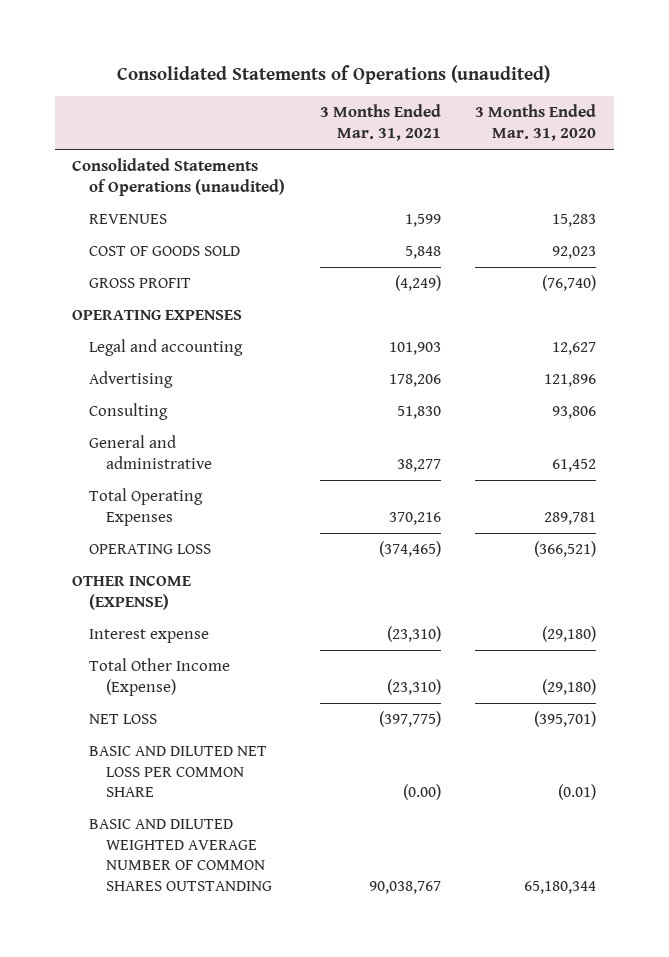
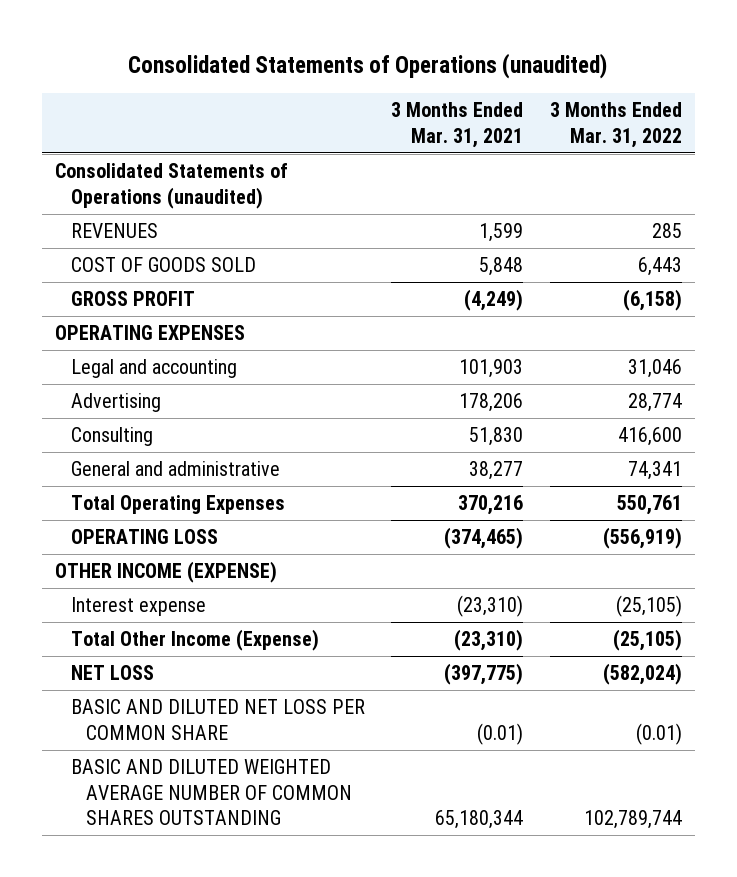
[475,104,597,142] 3 Months Ended Mar. 31, 2020 -> none
none -> [549,102,682,148] 3 Months Ended Mar. 31, 2022
[402,784,441,801] (0.00) -> [477,722,524,745] (0.01)
[368,880,441,894] 90,038,767 -> [435,810,524,830] 65,180,344

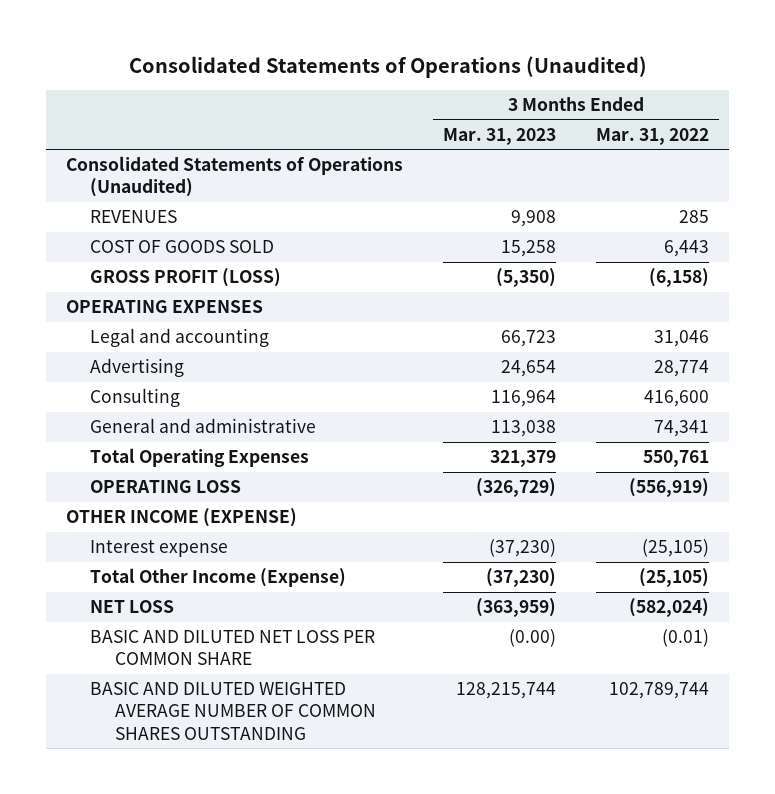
[128,52,608,79] Consolidated Statements of Operations (unaudited) -> [128,55,647,78] Consolidated Statements of Operations (Unaudited)
[391,102,524,148] 3 Months Ended Mar. 31, 2021 -> none
none -> [443,127,557,145] Mar. 31, 2023
[54,163,288,209] Consolidated Statements of Operations (unaudited) -> [65,156,403,198] Consolidated Statements of Operations (Unaudited)
[70,291,195,307] GROSS PROFIT -> [90,268,282,288] GROSS PROFIT (LOSS)

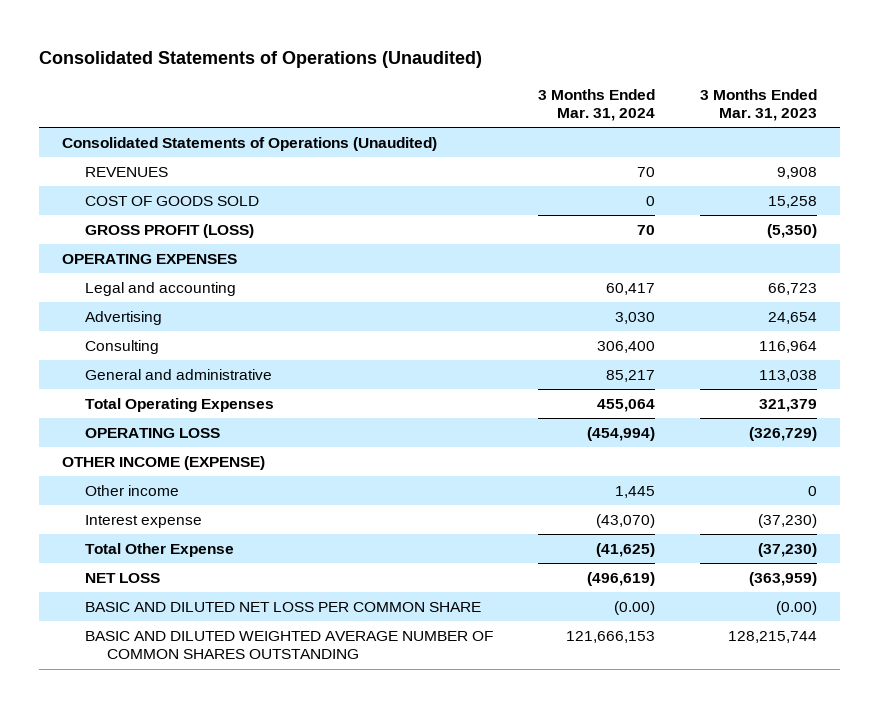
[596,127,710,145] Mar. 31, 2022 -> none
none -> [538,88,656,121] 3 Months Ended Mar. 31, 2024
none -> [84,485,179,497] Other income
[90,568,347,588] Total Other Income (Expense) -> [84,543,234,558] Total Other Expense

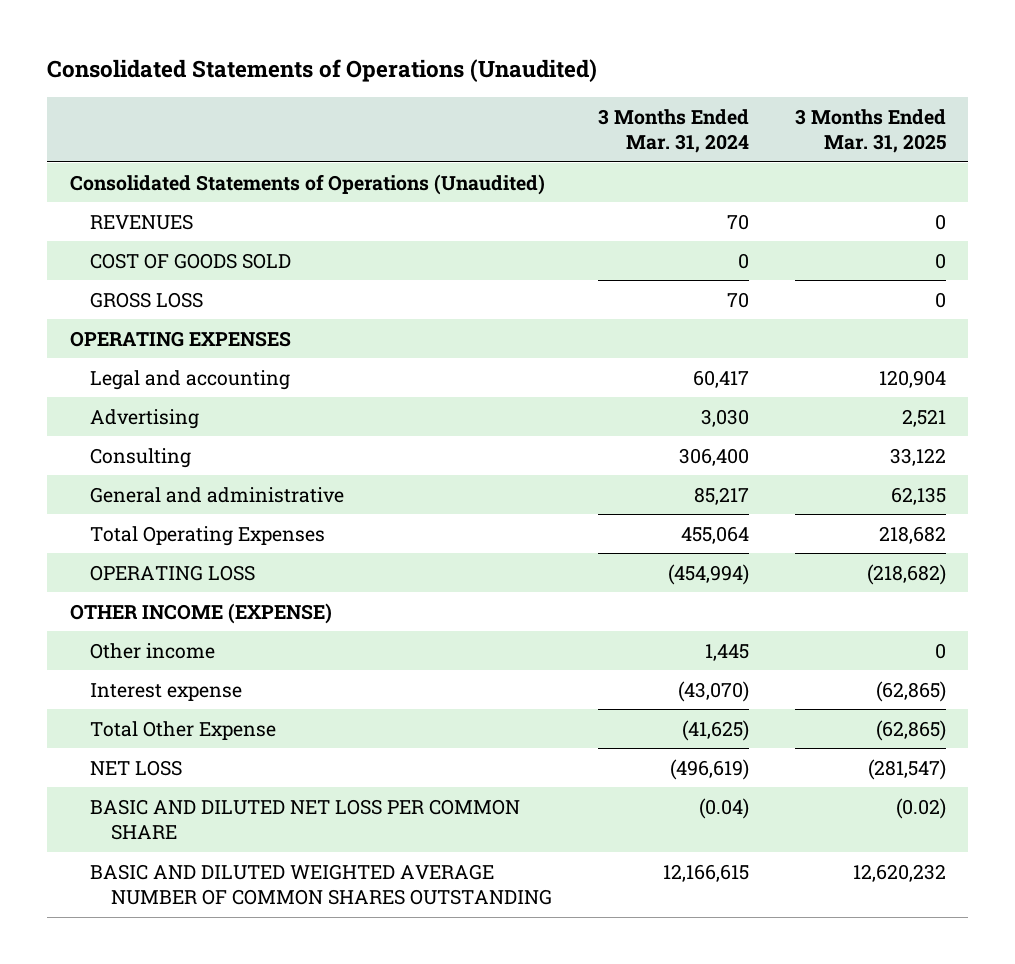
[700,88,818,121] 3 Months Ended Mar. 31, 2023 -> none
none -> [794,108,946,153] 3 Months Ended Mar. 31, 2025
[84,224,254,239] GROSS PROFIT (LOSS) -> [90,291,204,308] GROSS LOSS
[614,601,656,616] (0.00) -> [698,797,749,819] (0.04)
[566,631,656,644] 121,666,153 -> [662,863,749,882] 12,166,615

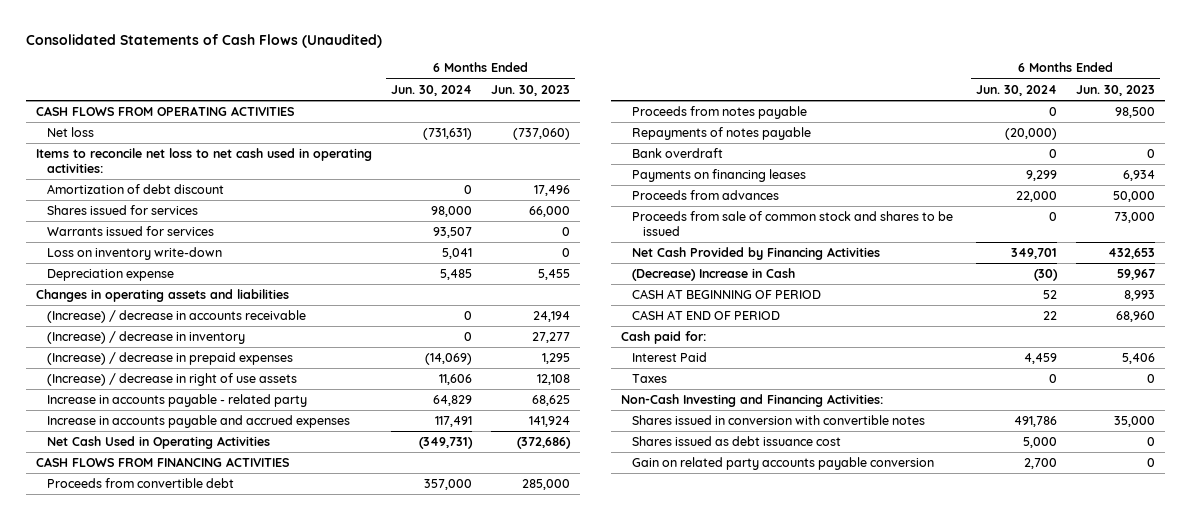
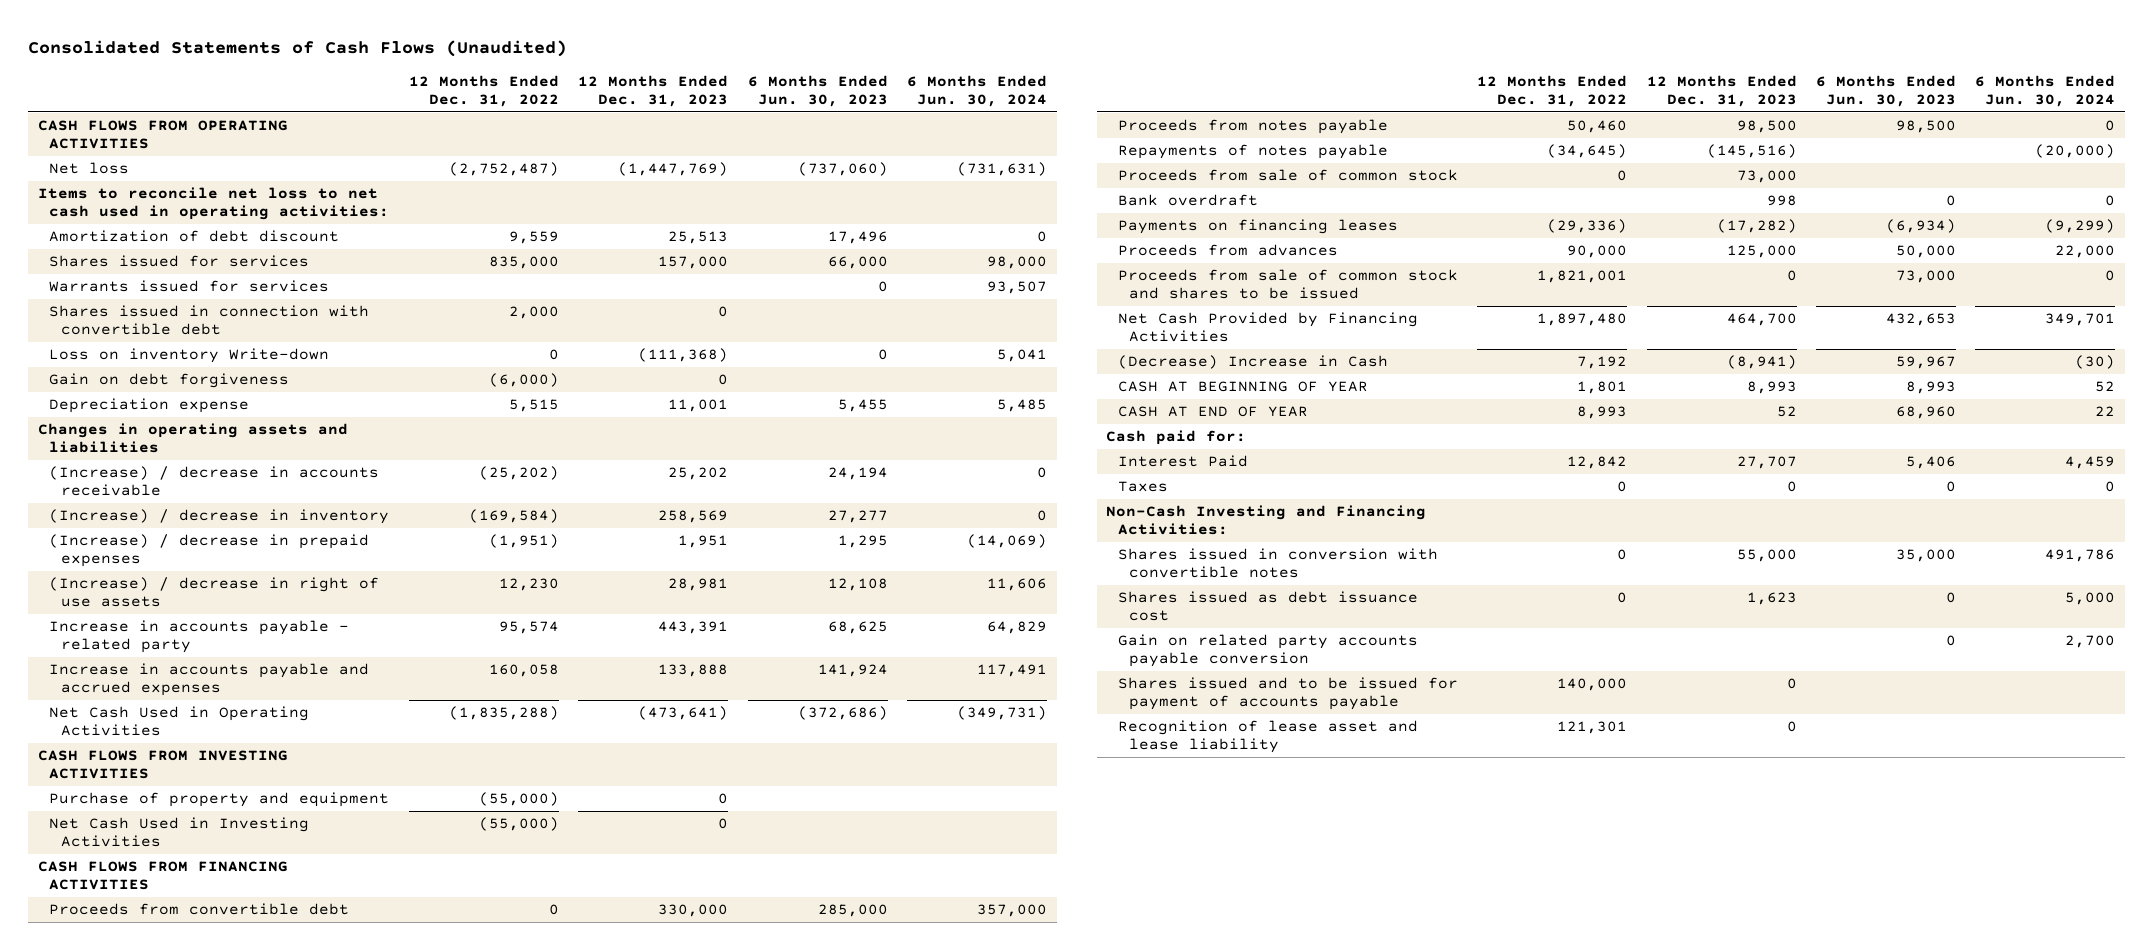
none -> [408,74,559,108] 12 Months Ended Dec. 31, 2022
none -> [578,74,729,108] 12 Months Ended Dec. 31, 2023
none -> [49,304,370,336] Shares issued in connection with convertible debt
[46,247,222,261] Loss on inventory write-down -> [49,347,330,363] Loss on inventory Write-down
none -> [49,372,290,388] Gain on debt forgiveness
none -> [38,749,289,780] CASH FLOWS FROM INVESTING ACTIVITIES
none -> [49,791,390,807] Purchase of property and equipment
none -> [49,816,310,848] Net Cash Used in Investing Activities
none -> [1117,168,1458,181] Proceeds from sale of common stock
[1025,170,1057,182] 9,299 -> [2045,218,2116,233] (9,299)
[1123,170,1156,182] 6,934 -> [1885,218,1956,233] (6,934)
[631,289,821,300] CASH AT BEGINNING OF PERIOD -> [1117,380,1368,392] CASH AT BEGINNING OF YEAR
[631,310,780,321] CASH AT END OF PERIOD -> [1117,405,1308,417] CASH AT END OF YEAR
none -> [1117,676,1458,711] Shares issued and to be issued for payment of accounts payable
none -> [1117,719,1418,754] Recognition of lease asset and lease liability

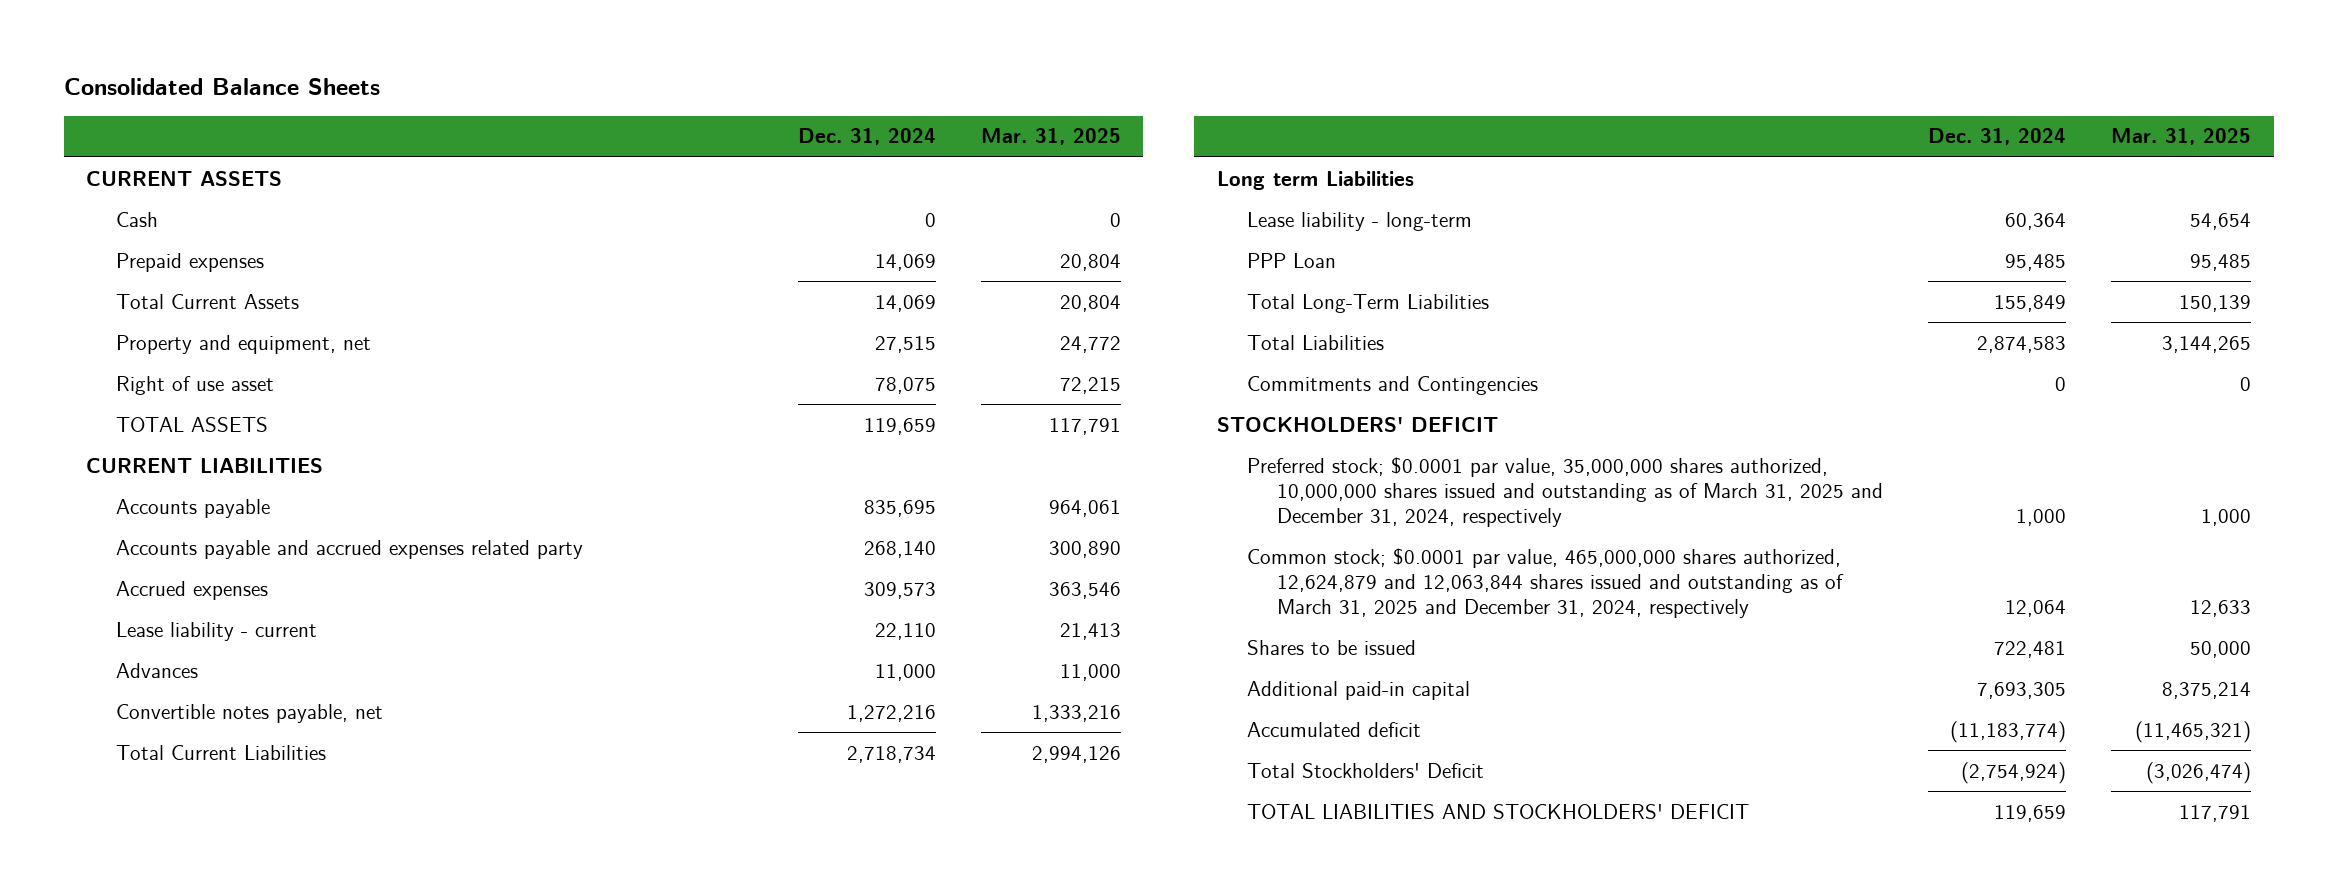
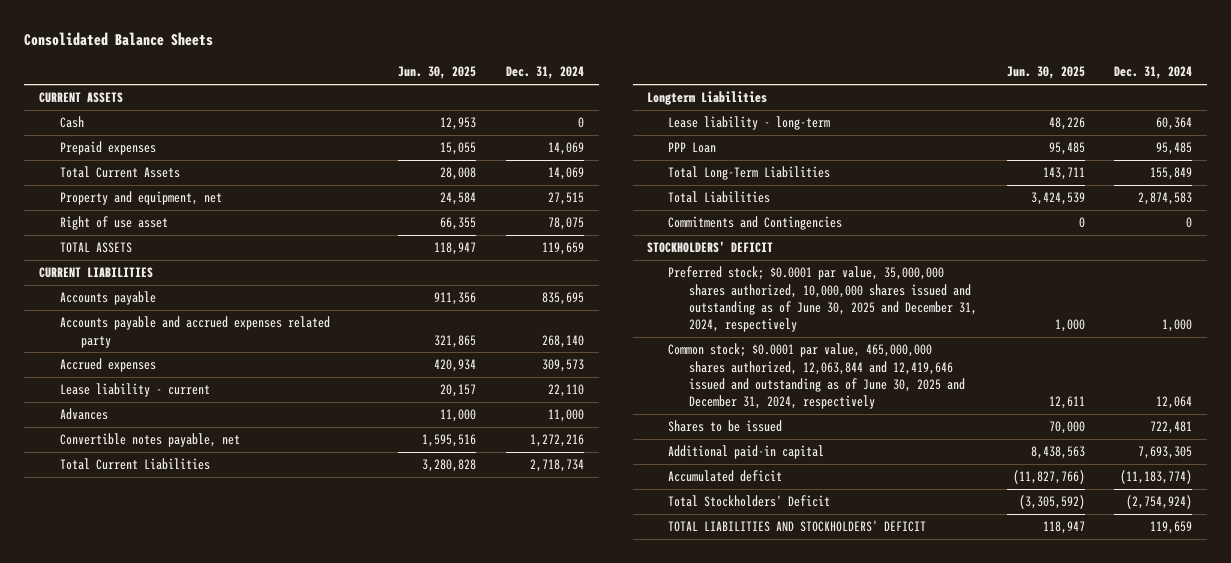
[980,128,1121,146] Mar. 31, 2025 -> none
none -> [398,66,477,80] Jun. 30, 2025
[1216,170,1414,190] Long term Liabilities -> [647,91,768,106] Longterm Liabilities
[1246,456,1884,527] Preferred stock; $0.0001 par value, 35,000,000 shares authorized, 10,000,000 shares issued and outstanding as of March 31, 2025 and December 31, 2024, respectively -> [668,266,977,333] Preferred stock; $0.0001 par value, 35,000,000 shares authorized, 10,000,000 shares issued and outstanding as of June 30, 2025 and December 31, 2024, respectively
[1246,547,1845,618] Common stock; $0.0001 par value, 465,000,000 shares authorized, 12,624,879 and 12,063,844 shares issued and outstanding as of March 31, 2025 and December 31, 2024, respectively -> [668,343,965,410] Common stock; $0.0001 par value, 465,000,000 shares authorized, 12,063,844 and 12,419,646 issued and outstanding as of June 30, 2025 and December 31, 2024, respectively

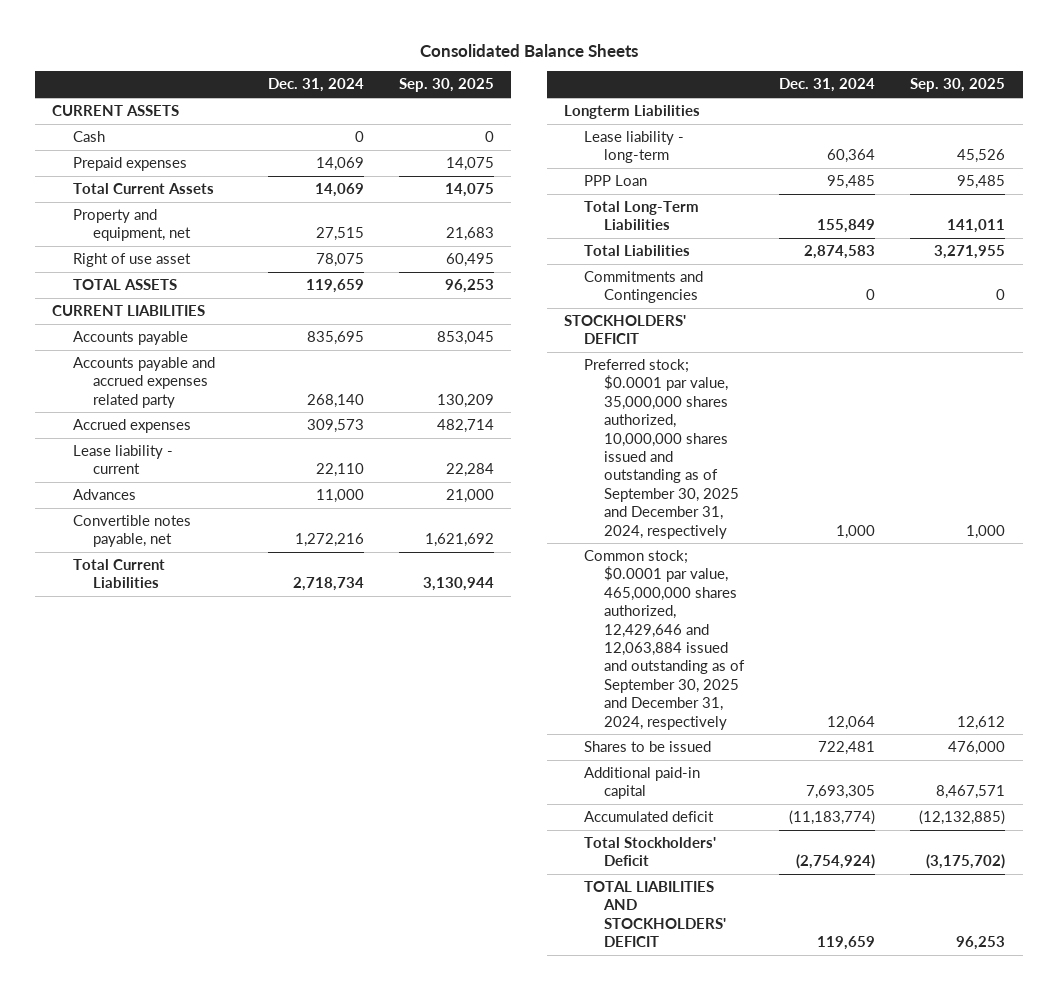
[398,66,477,80] Jun. 30, 2025 -> none
none -> [398,78,494,93] Sep. 30, 2025
[668,266,977,333] Preferred stock; $0.0001 par value, 35,000,000 shares authorized, 10,000,000 shares issued and outstanding as of June 30, 2025 and December 31, 2024, respectively -> [584,358,740,539] Preferred stock; $0.0001 par value, 35,000,000 shares authorized, 10,000,000 shares issued and outstanding as of September 30, 2025 and December 31, 2024, respectively
[668,343,965,410] Common stock; $0.0001 par value, 465,000,000 shares authorized, 12,063,844 and 12,419,646 issued and outstanding as of June 30, 2025 and December 31, 2024, respectively -> [584,549,746,730] Common stock; $0.0001 par value, 465,000,000 shares authorized, 12,429,646 and 12,063,884 issued and outstanding as of September 30, 2025 and December 31, 2024, respectively

